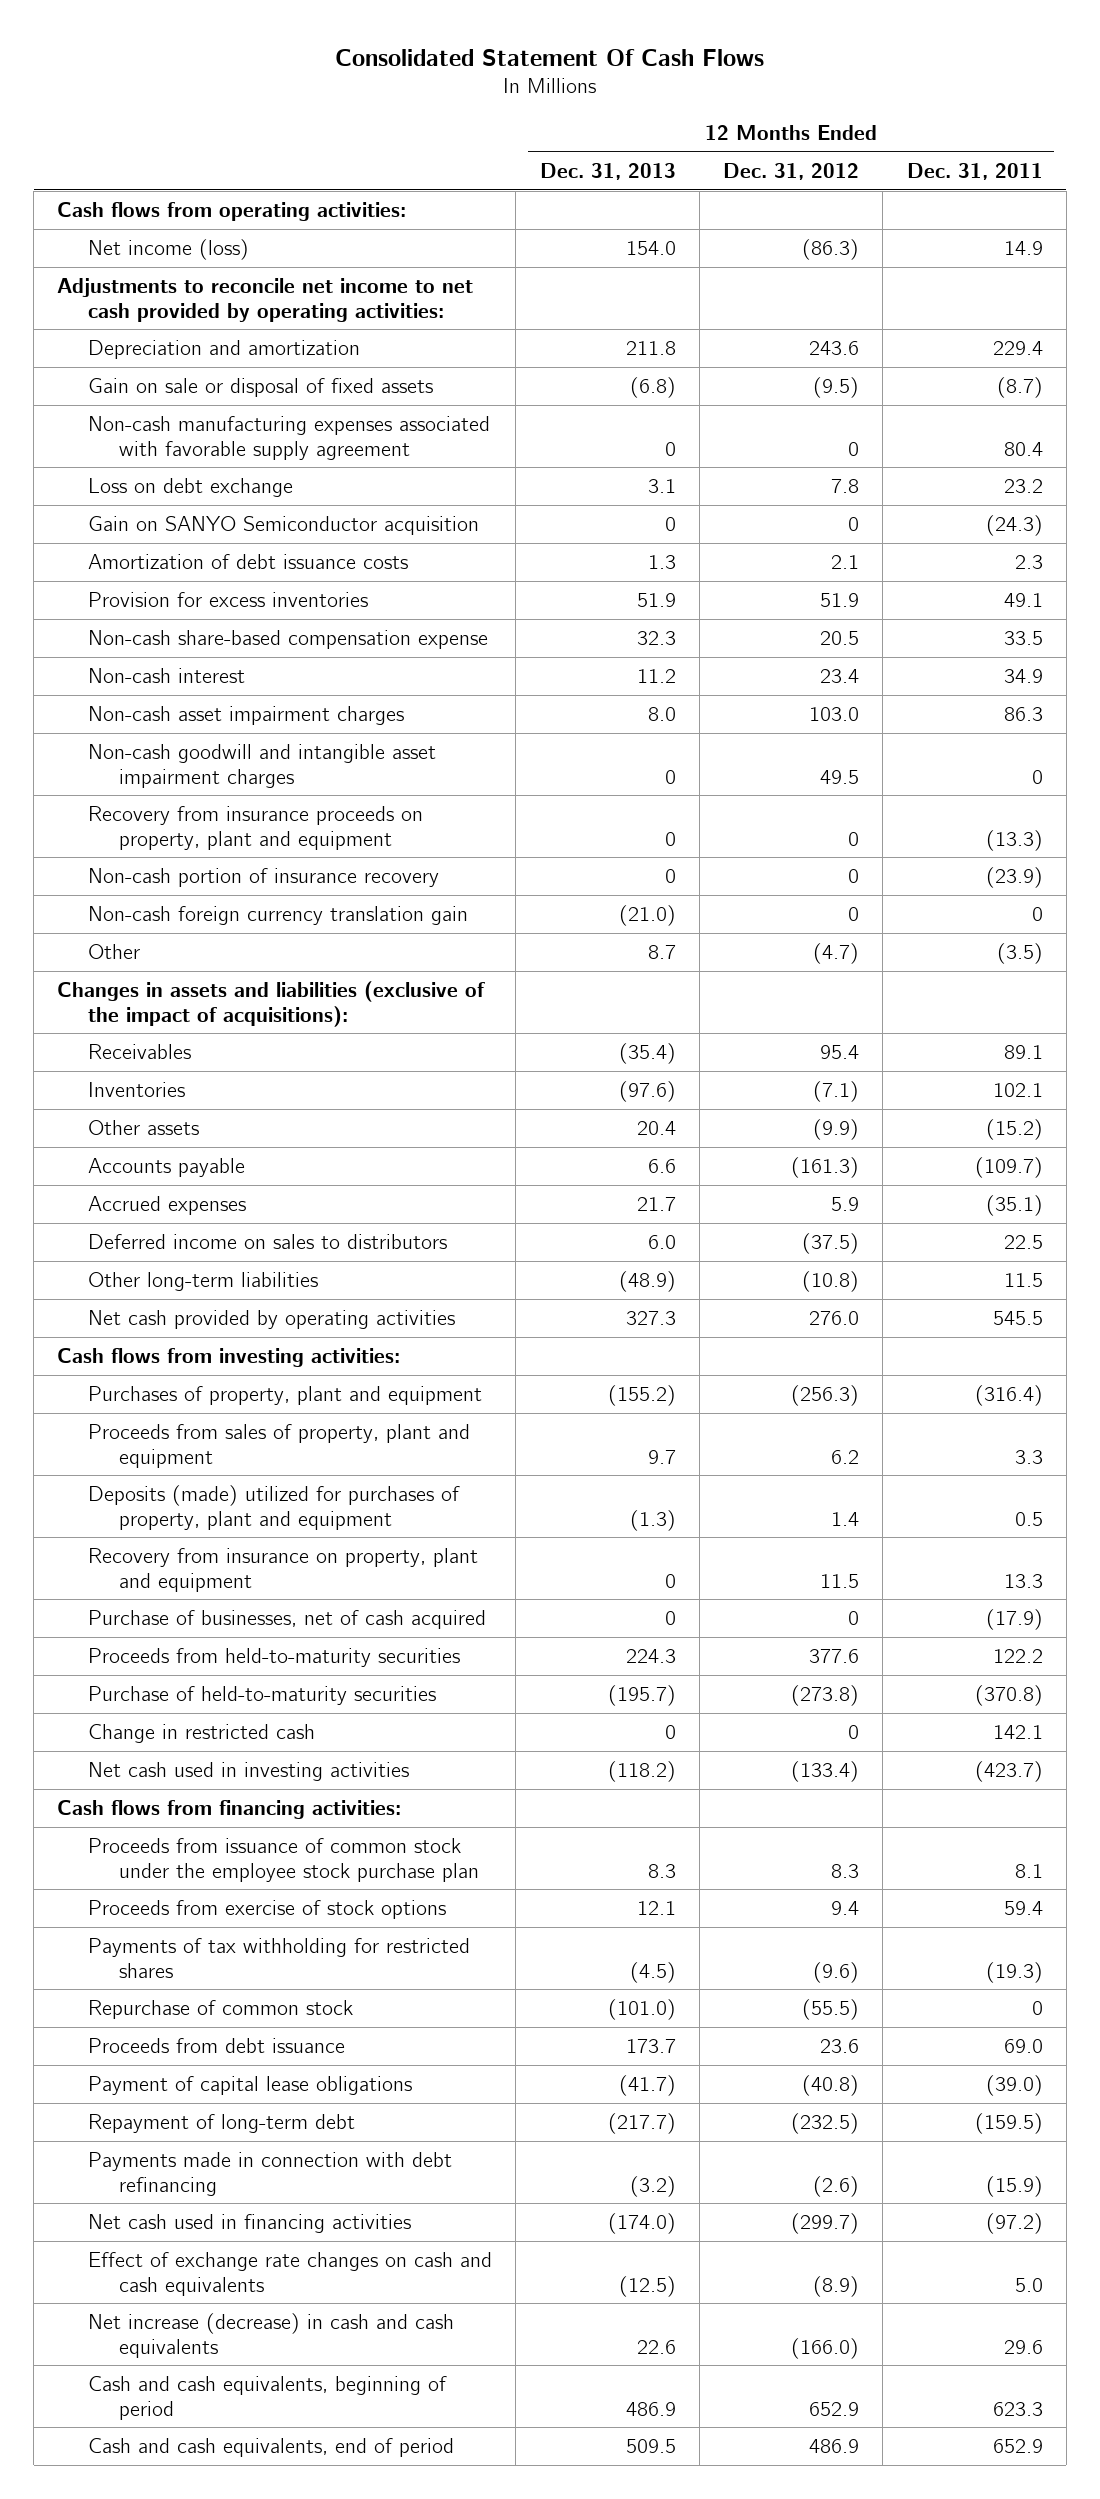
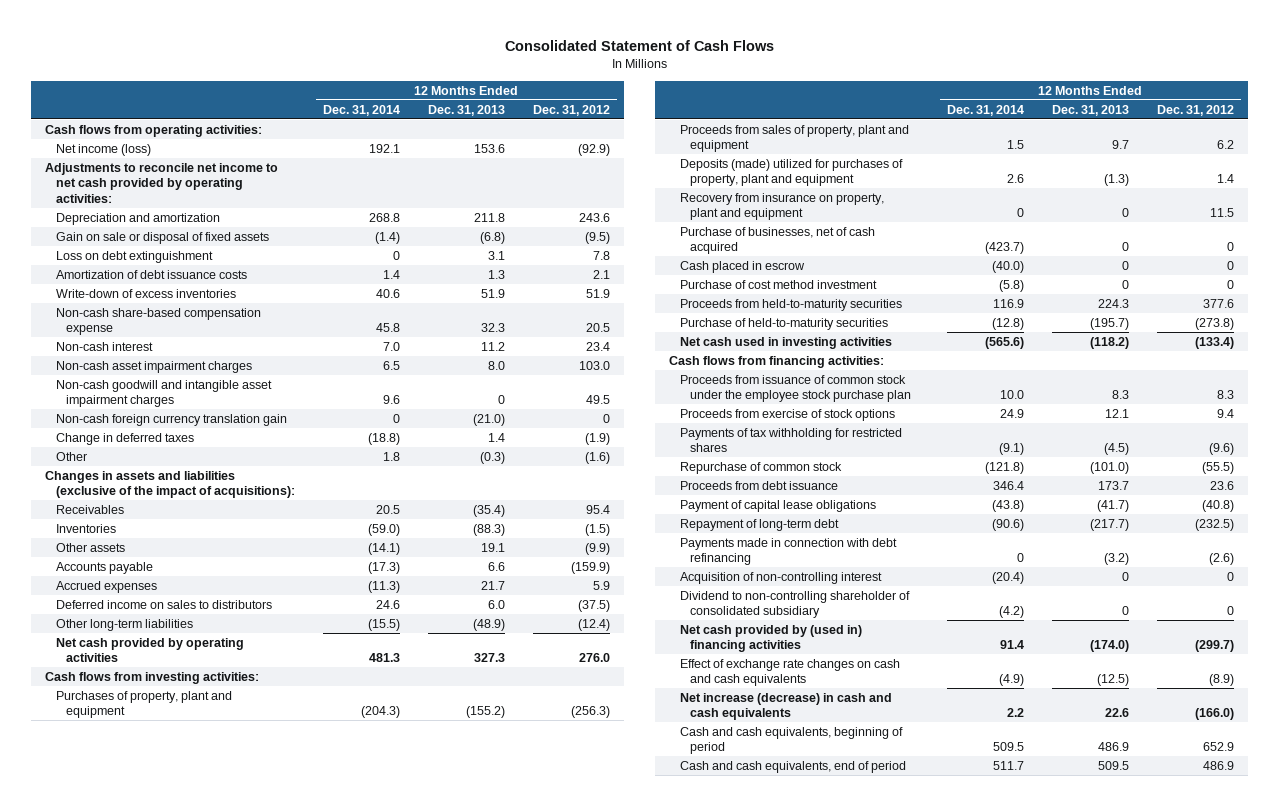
[334,48,764,66] Consolidated Statement Of Cash Flows -> [504,40,774,52] Consolidated Statement of Cash Flows
[906,162,1043,180] Dec. 31, 2011 -> none
none -> [322,104,400,116] Dec. 31, 2014
[625,240,676,255] 154.0 -> [473,143,505,153] 153.6
[802,238,860,260] (86.3) -> [577,143,610,156] (92.9)
[87,415,490,460] Non-cash manufacturing expenses associated with favorable supply agreement -> none
[87,515,479,535] Gain on SANYO Semiconductor acquisition -> none
[87,477,293,497] Loss on debt exchange -> [55,250,213,263] Loss on debt extinguishment
[87,591,368,607] Provision for excess inventories -> [55,288,236,298] Write-down of excess inventories
[87,805,423,850] Recovery from insurance proceeds on property, plant and equipment -> none
[87,867,439,887] Non-cash portion of insurance recovery -> none
none -> [55,432,194,445] Change in deferred taxes
[647,944,676,959] 8.7 -> [479,451,505,464] (0.3)
[813,942,860,964] (4.7) -> [584,451,610,464] (1.6)
[618,1080,676,1102] (97.6) -> [472,523,505,536] (88.3)
[813,1080,860,1102] (7.1) -> [584,523,610,536] (1.5)
[636,1120,676,1135] 20.4 -> [480,542,505,552] 19.1
[791,1156,860,1178] (161.3) -> [570,561,610,574] (159.9)
[802,1270,860,1292] (10.8) -> [577,618,610,631] (12.4)
none -> [679,260,805,273] Cash placed in escrow
none -> [679,279,877,289] Purchase of cost method investment
[87,1723,315,1743] Change in restricted cash -> none
none -> [679,571,882,584] Acquisition of non-controlling interest
none -> [679,590,910,619] Dividend to non-controlling shareholder of consolidated subsidiary
[87,2213,411,2233] Net cash used in financing activities -> [679,624,862,653] Net cash provided by (used in) financing activities

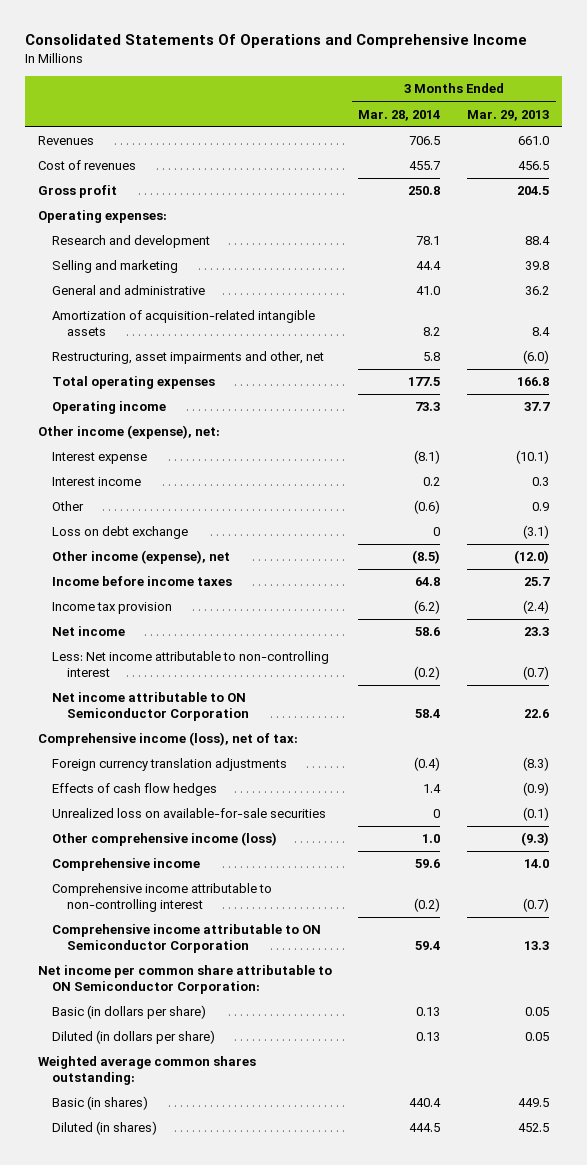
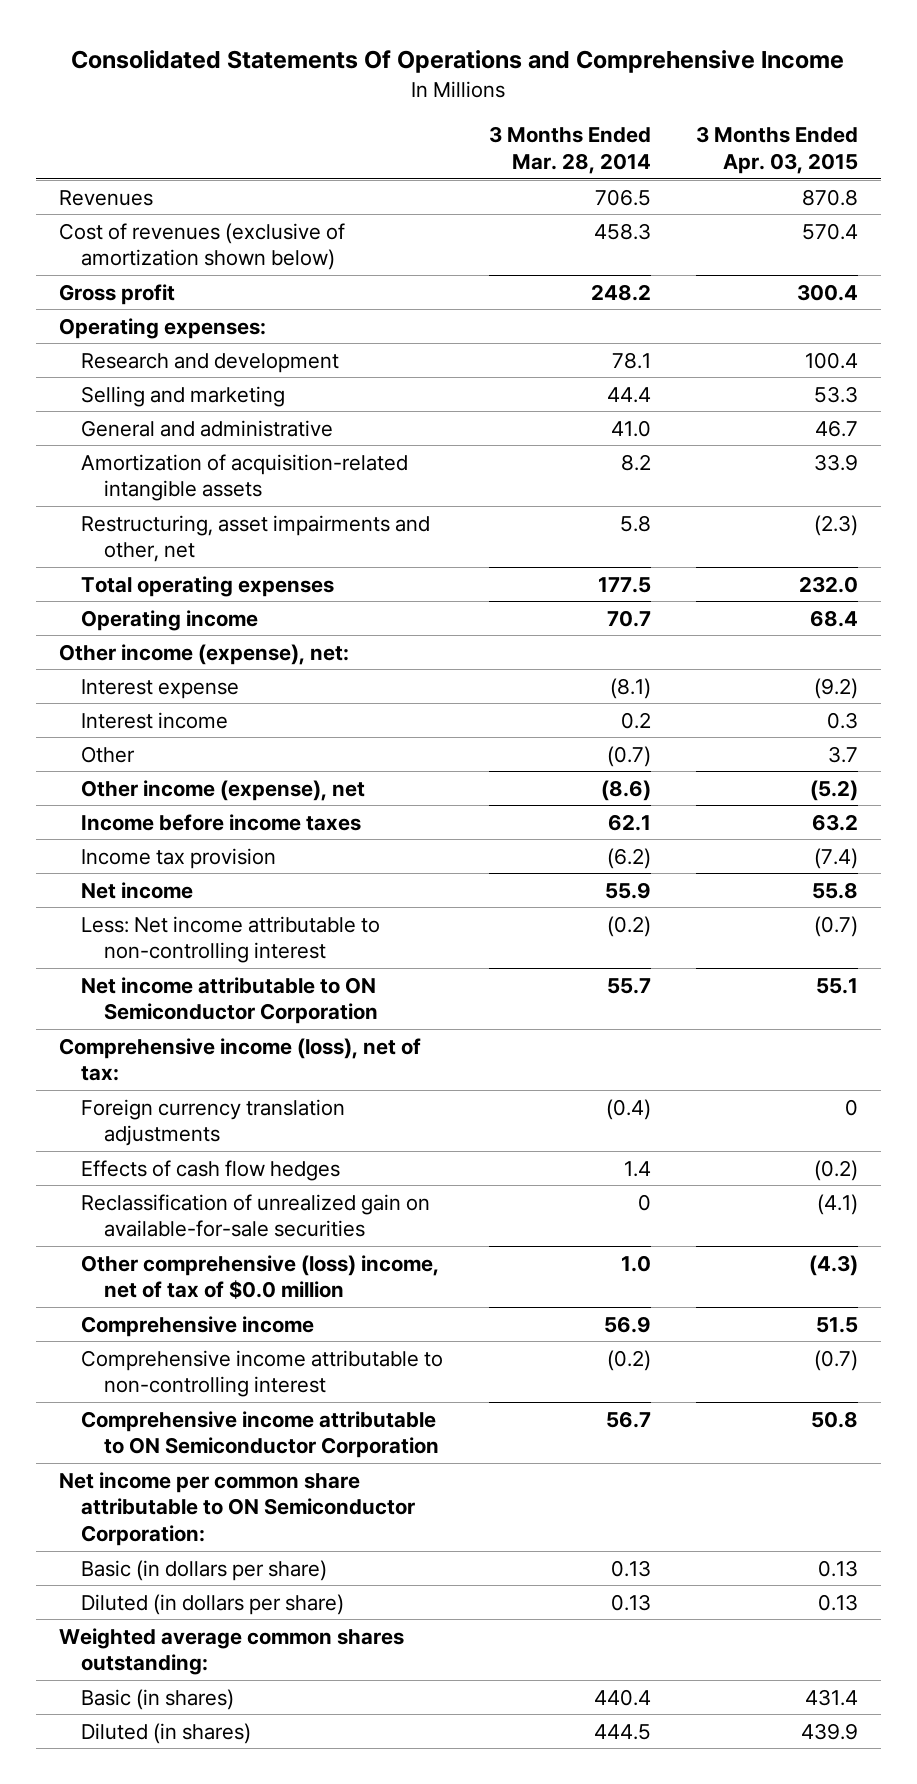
[466,109,549,121] Mar. 29, 2013 -> none
none -> [695,126,858,174] 3 Months Ended Apr. 03, 2015
[37,160,136,171] Cost of revenues -> [58,222,345,271] Cost of revenues (exclusive of amortization shown below)
[409,161,441,171] 455.7 -> [593,222,651,240] 458.3
[408,186,441,196] 250.8 -> [590,283,651,301] 248.2
[415,402,441,412] 73.3 -> [606,609,651,627] 70.7
[52,526,189,540] Loss on debt exchange -> none
[414,500,441,515] (0.6) -> [606,745,651,767] (0.7)
[412,550,441,565] (8.5) -> [600,779,651,801] (8.6)
[415,577,441,587] 64.8 -> [607,813,651,831] 62.1
[415,627,441,637] 58.6 -> [604,881,651,899] 55.9
[415,709,441,719] 58.4 -> [606,977,651,994] 55.7
[52,808,327,819] Unrealized loss on available-for-sale securities -> [81,1193,431,1238] Reclassification of unrealized gain on available-for-sale securities
[52,832,278,847] Other comprehensive income (loss) -> [81,1254,440,1300] Other comprehensive (loss) income, net of tax of $0.0 million
[415,859,441,869] 59.6 -> [603,1315,651,1333] 56.9
[415,941,441,951] 59.4 -> [605,1410,651,1428] 56.7

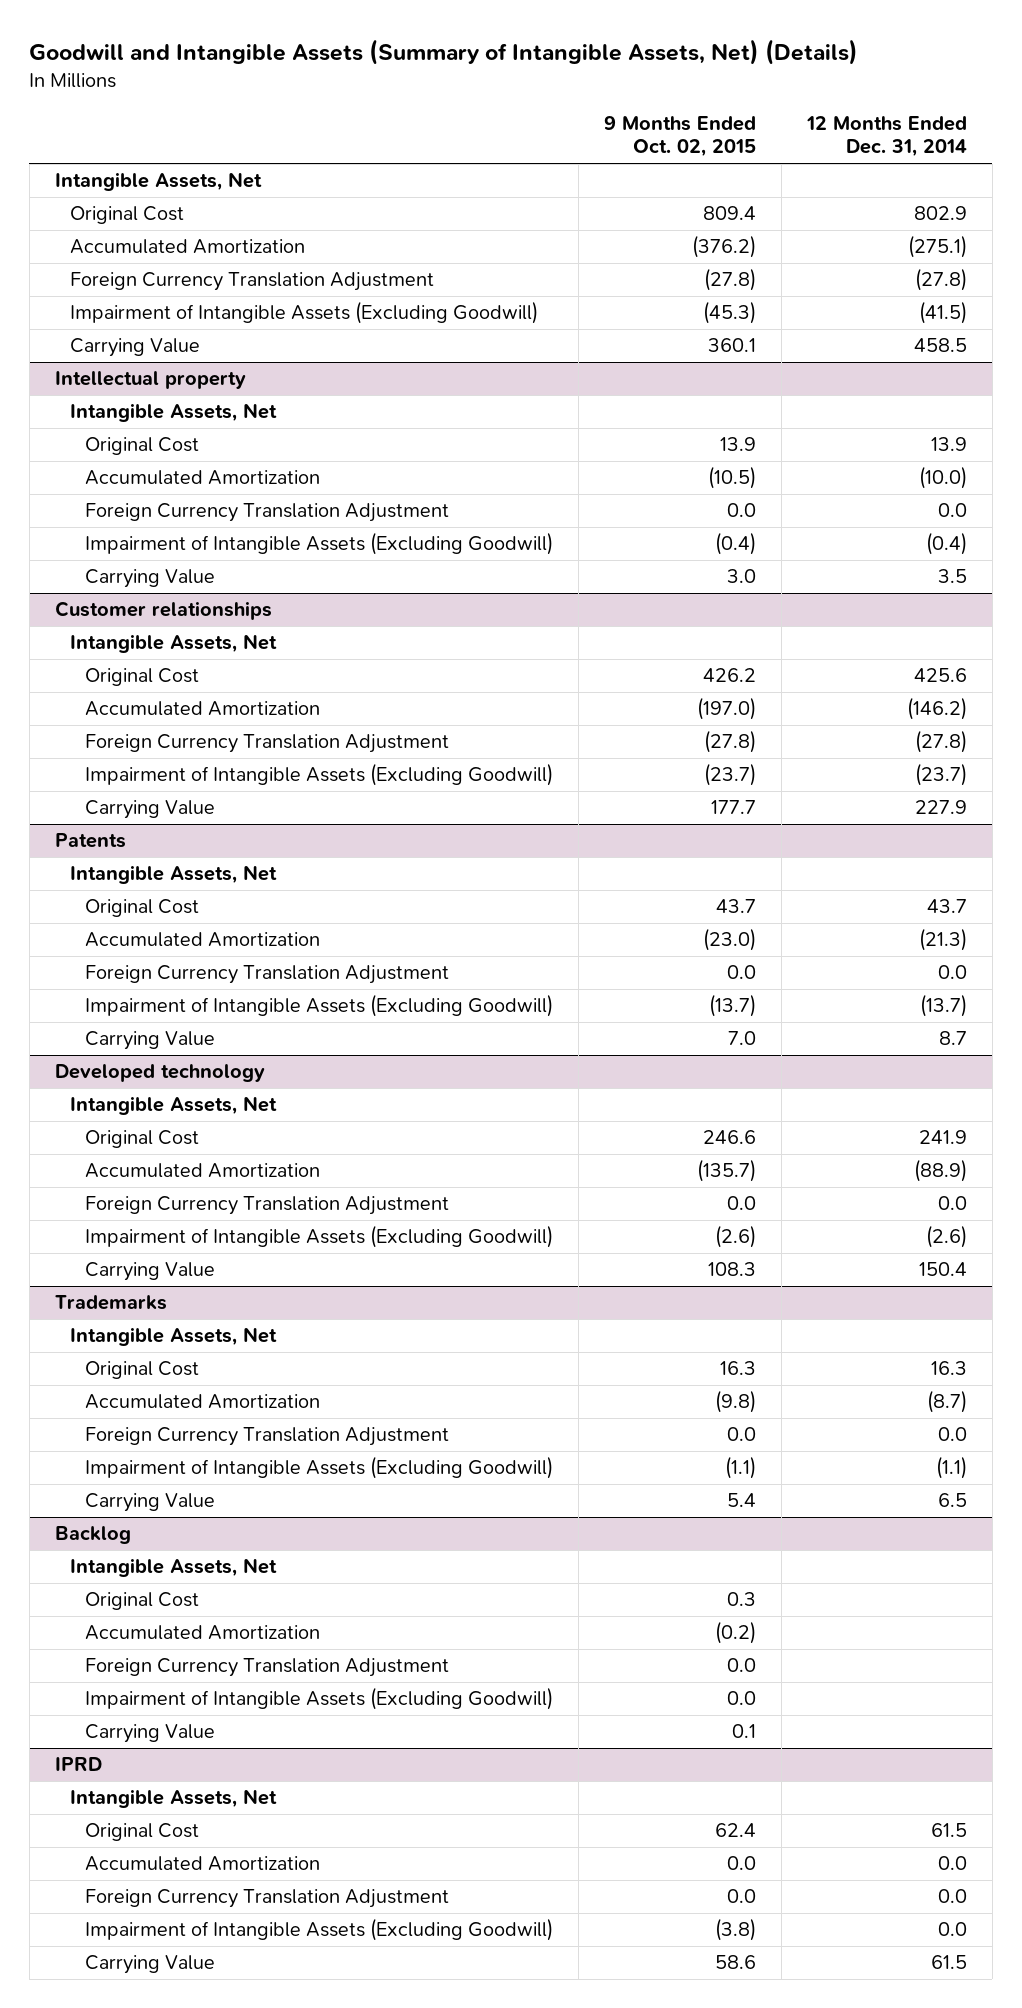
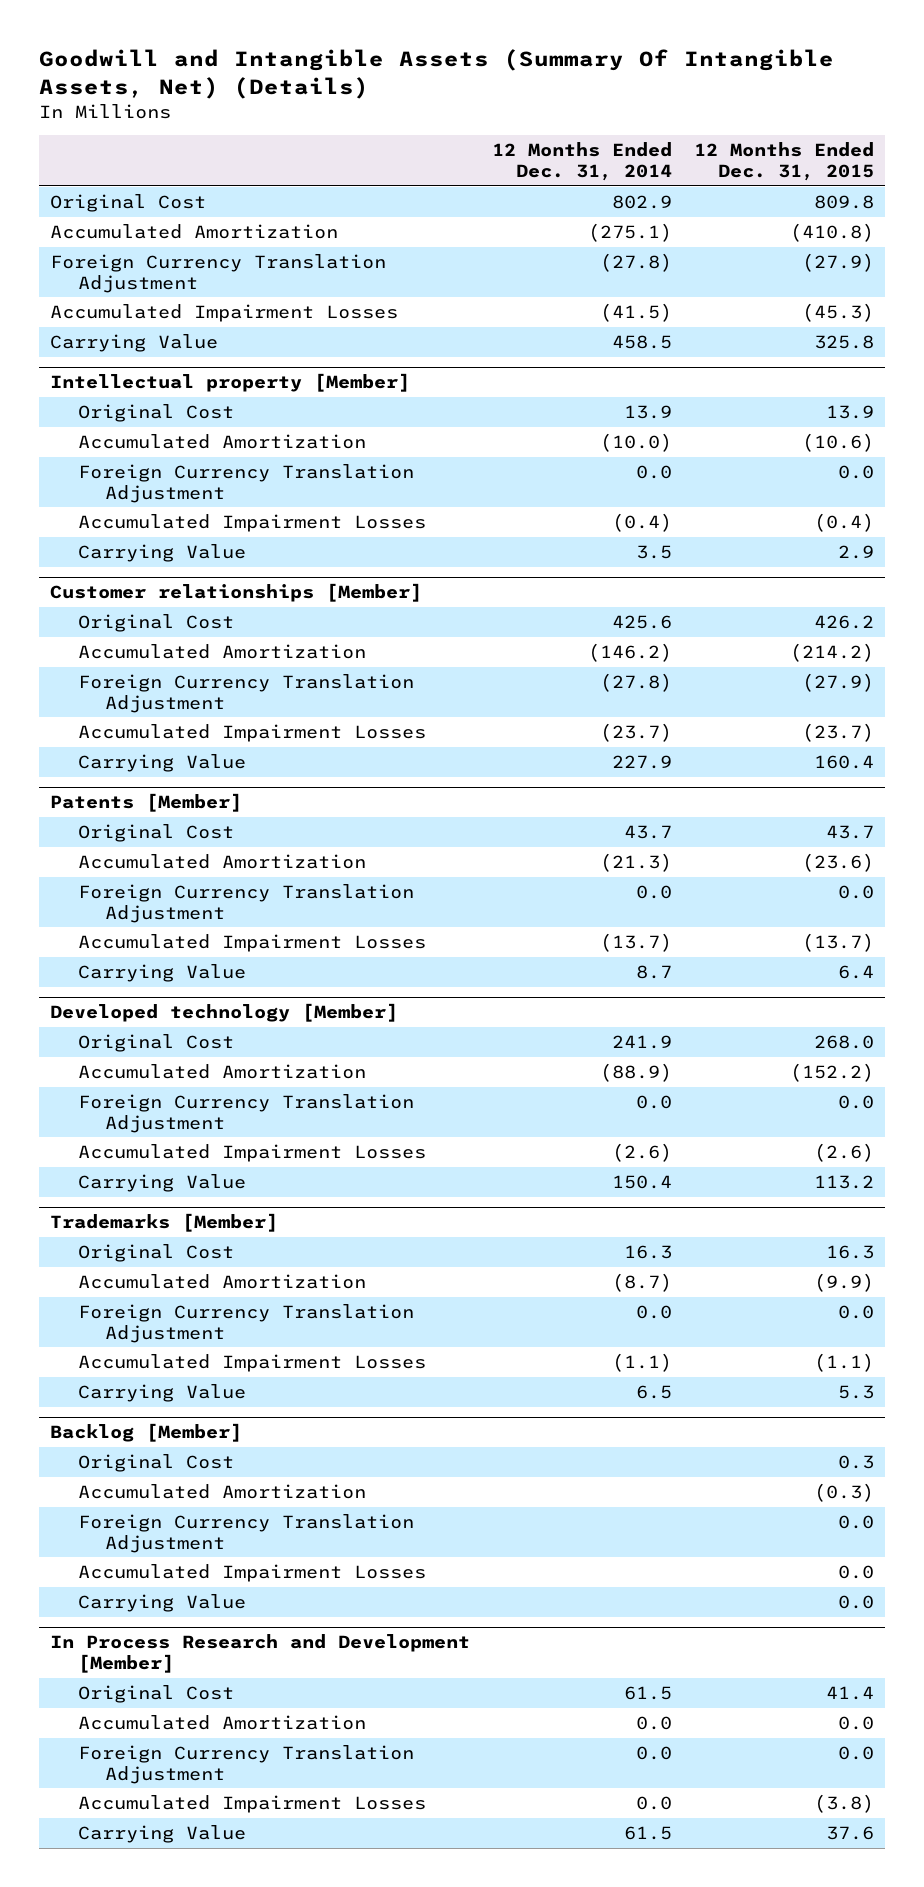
[29,39,859,66] Goodwill and Intangible Assets (Summary of Intangible Assets, Net) (Details) -> [38,49,834,99] Goodwill and Intangible Assets (Summary Of Intangible Assets, Net) (Details)
[603,116,756,158] 9 Months Ended Oct. 02, 2015 -> none
none -> [693,142,874,182] 12 Months Ended Dec. 31, 2015
[54,172,262,192] Intangible Assets, Net -> none
[69,301,538,325] Impairment of Intangible Assets (Excluding Goodwill) -> [49,304,398,323] Accumulated Impairment Losses
[69,403,277,423] Intangible Assets, Net -> none
[54,371,246,390] Intellectual property -> [49,373,410,393] Intellectual property [Member]
[84,532,553,556] Impairment of Intangible Assets (Excluding Goodwill) -> [77,514,426,533] Accumulated Impairment Losses
[69,634,277,654] Intangible Assets, Net -> none
[54,601,272,621] Customer relationships -> [49,583,422,603] Customer relationships [Member]
[84,763,553,787] Impairment of Intangible Assets (Excluding Goodwill) -> [77,724,426,743] Accumulated Impairment Losses
[69,865,277,885] Intangible Assets, Net -> none
[54,833,126,849] Patents -> [49,793,242,813] Patents [Member]
[84,994,553,1018] Impairment of Intangible Assets (Excluding Goodwill) -> [77,934,426,953] Accumulated Impairment Losses
[69,1096,277,1116] Intangible Assets, Net -> none
[54,1064,265,1083] Developed technology -> [49,1003,398,1023] Developed technology [Member]
[84,1225,553,1249] Impairment of Intangible Assets (Excluding Goodwill) -> [77,1144,426,1163] Accumulated Impairment Losses
[69,1327,277,1347] Intangible Assets, Net -> none
[54,1295,167,1311] Trademarks -> [49,1213,278,1233] Trademarks [Member]
[84,1456,553,1480] Impairment of Intangible Assets (Excluding Goodwill) -> [77,1354,426,1373] Accumulated Impairment Losses
[69,1558,277,1578] Intangible Assets, Net -> none
[54,1526,131,1545] Backlog -> [49,1423,242,1443] Backlog [Member]
[84,1687,553,1711] Impairment of Intangible Assets (Excluding Goodwill) -> [77,1564,426,1583] Accumulated Impairment Losses
[69,1789,277,1809] Intangible Assets, Net -> none
[54,1757,102,1772] IPRD -> [49,1634,470,1674] In Process Research and Development [Member]
[84,1918,553,1942] Impairment of Intangible Assets (Excluding Goodwill) -> [77,1795,426,1814] Accumulated Impairment Losses

